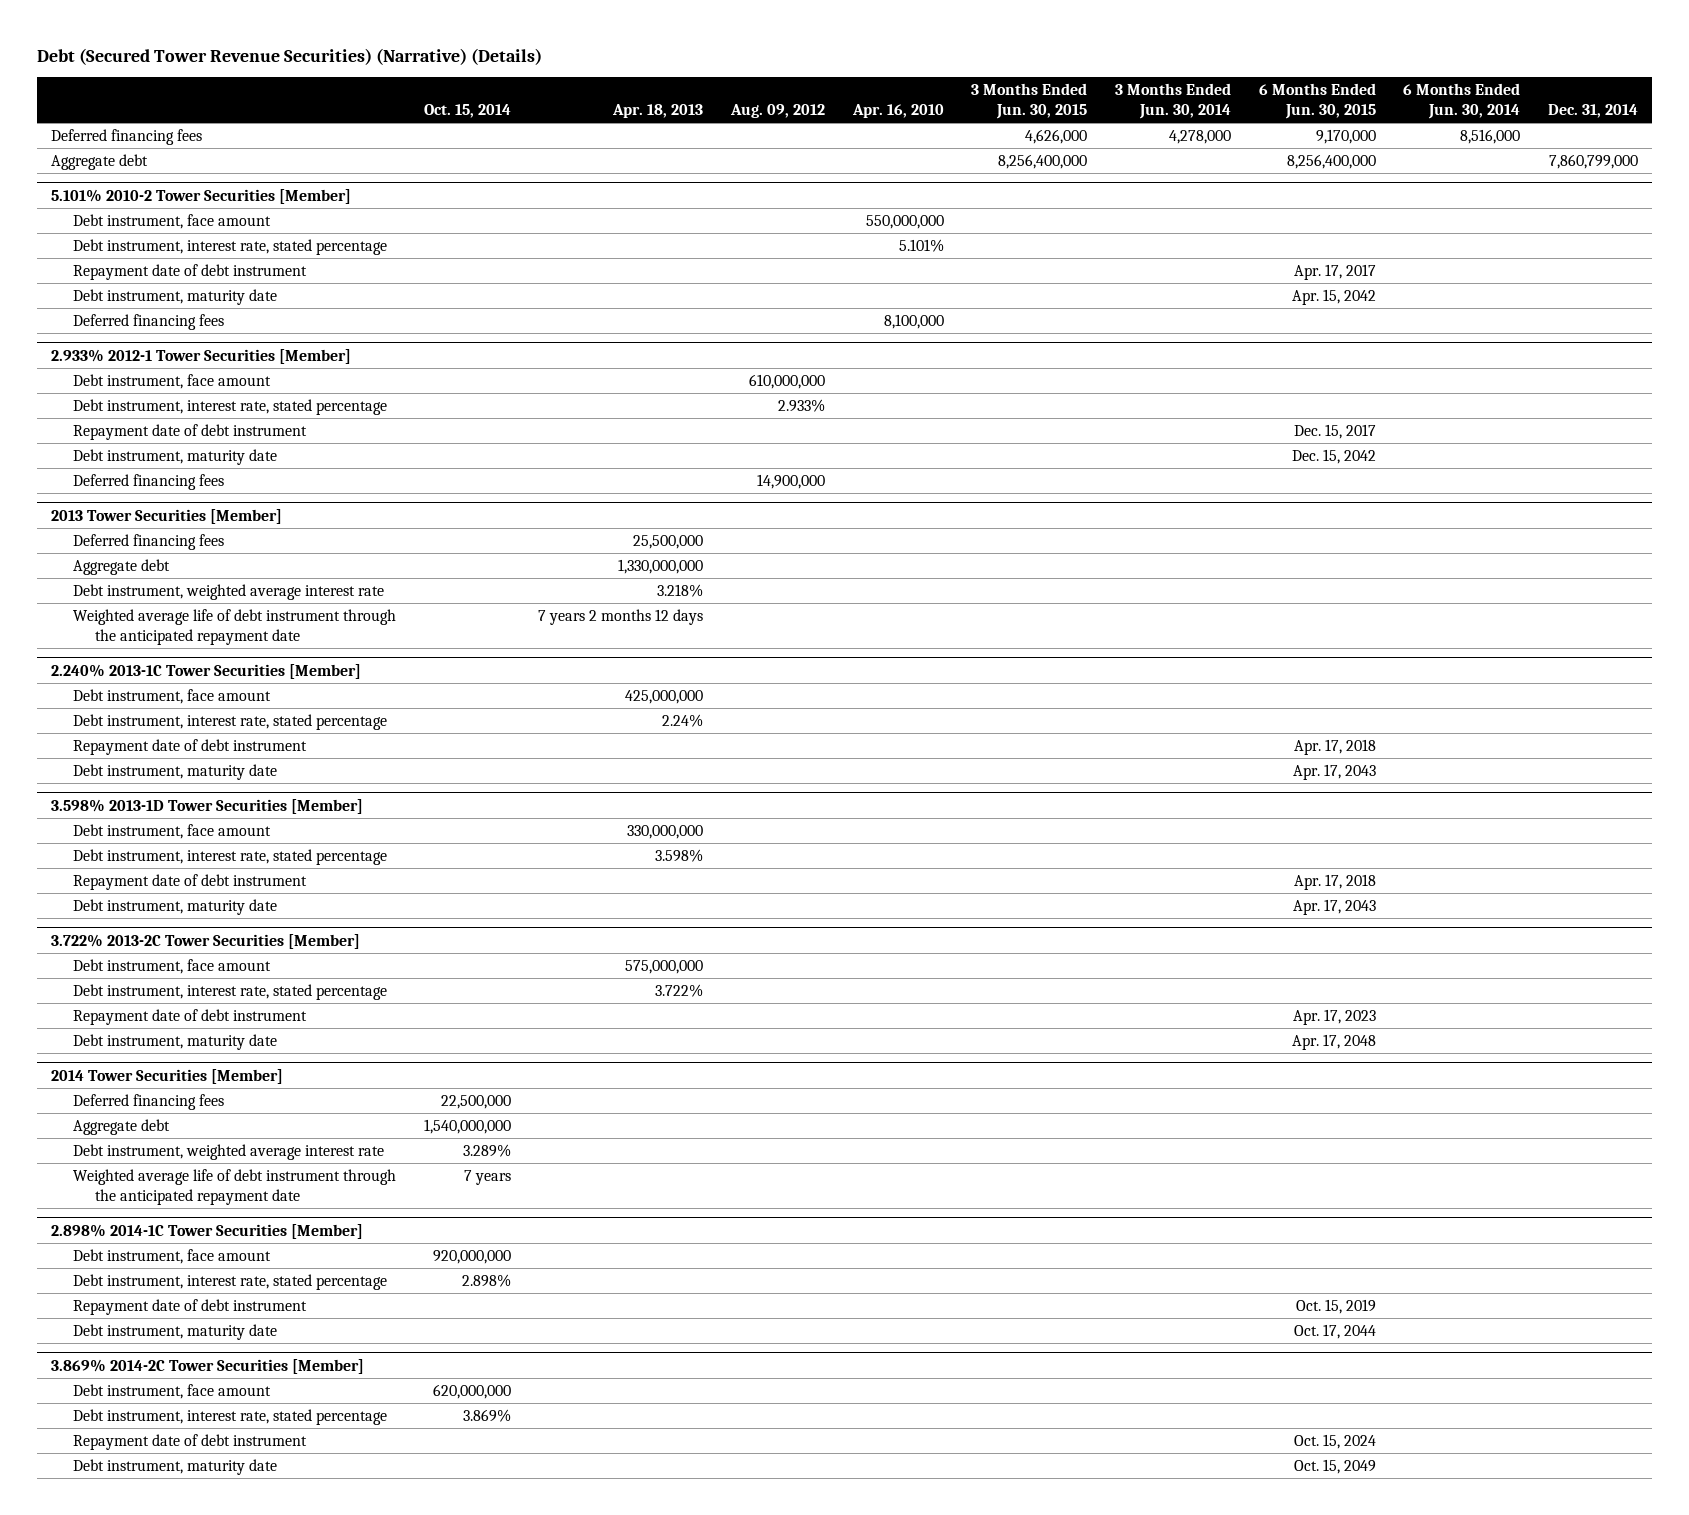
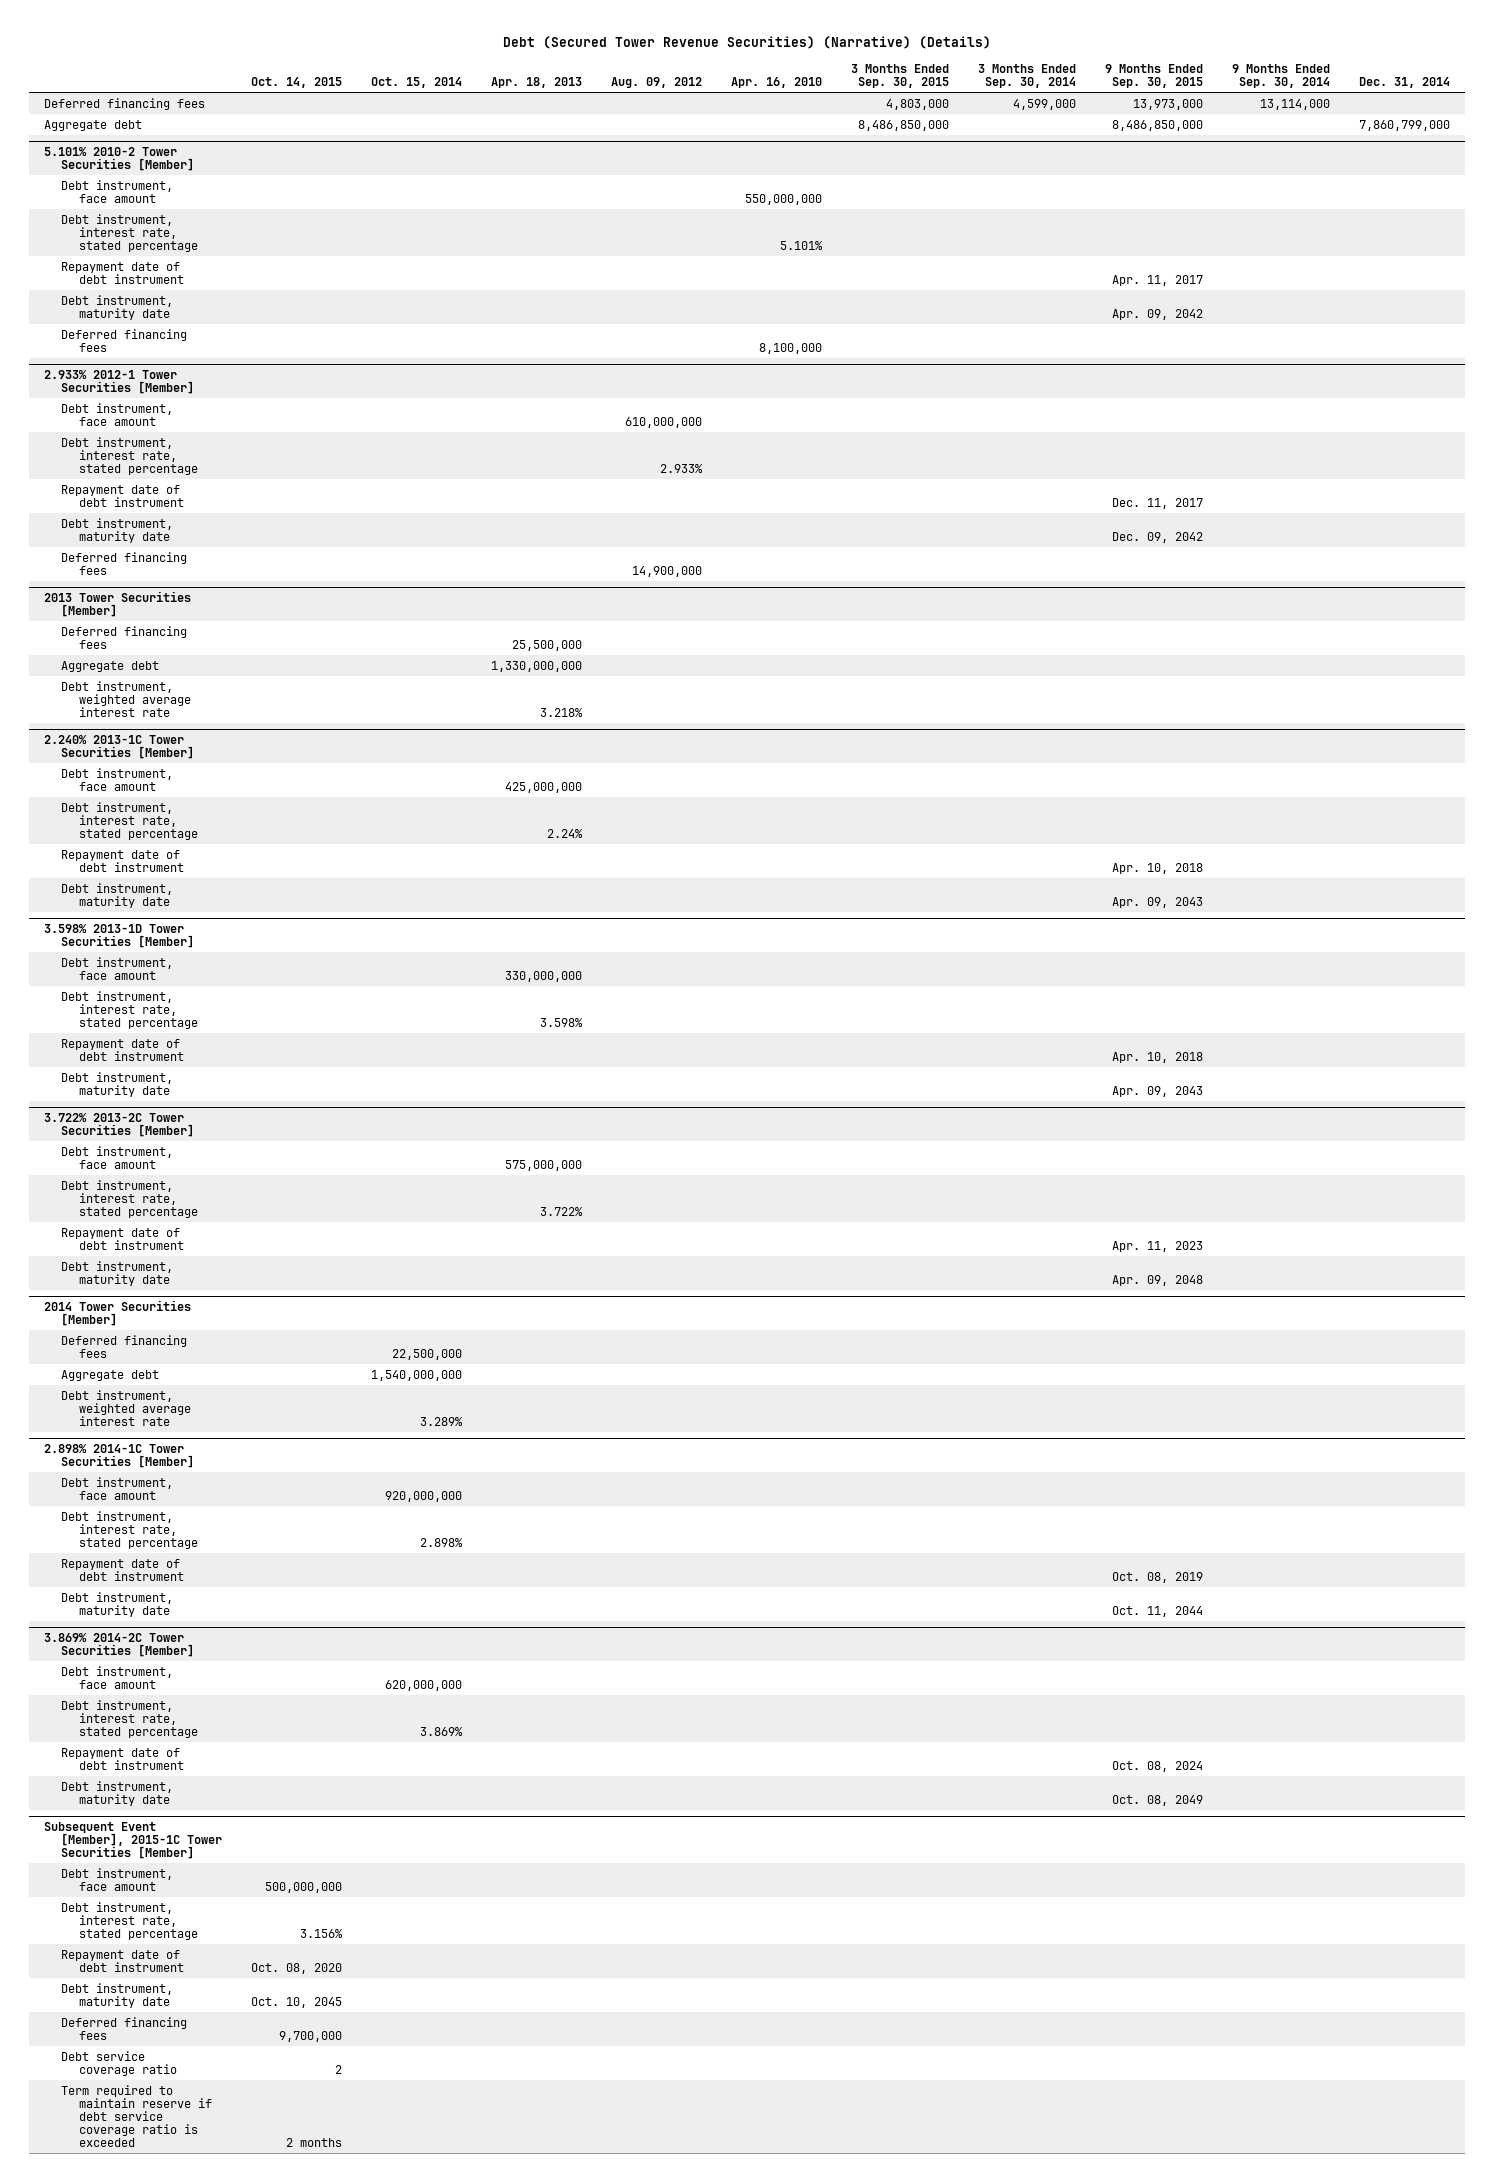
[971,83,1088,120] 3 Months Ended Jun. 30, 2015 -> none
[1114,83,1231,120] 3 Months Ended Jun. 30, 2014 -> none
[1258,83,1376,120] 6 Months Ended Jun. 30, 2015 -> none
[1403,83,1521,120] 6 Months Ended Jun. 30, 2014 -> none
none -> [251,76,343,88] Oct. 14, 2015
none -> [851,63,950,88] 3 Months Ended Sep. 30, 2015
none -> [978,63,1077,88] 3 Months Ended Sep. 30, 2014
none -> [1105,63,1204,88] 9 Months Ended Sep. 30, 2015
none -> [1232,63,1331,88] 9 Months Ended Sep. 30, 2014
[72,609,396,645] Weighted average life of debt instrument through the anticipated repayment date -> none
[72,1169,396,1205] Weighted average life of debt instrument through the anticipated repayment date -> none
none -> [43,1822,223,1860] Subsequent Event [Member], 2015-1C Tower Securities [Member]
none -> [61,1867,174,1891] Debt instrument, face amount
none -> [61,1901,198,1940] Debt instrument, interest rate, stated percentage
none -> [61,1949,184,1972] Repayment date of debt instrument
none -> [61,1982,174,2008] Debt instrument, maturity date
none -> [61,2016,188,2040] Deferred financing fees
none -> [61,2050,177,2076] Debt service coverage ratio
none -> [61,2084,212,2147] Term required to maintain reserve if debt service coverage ratio is exceeded

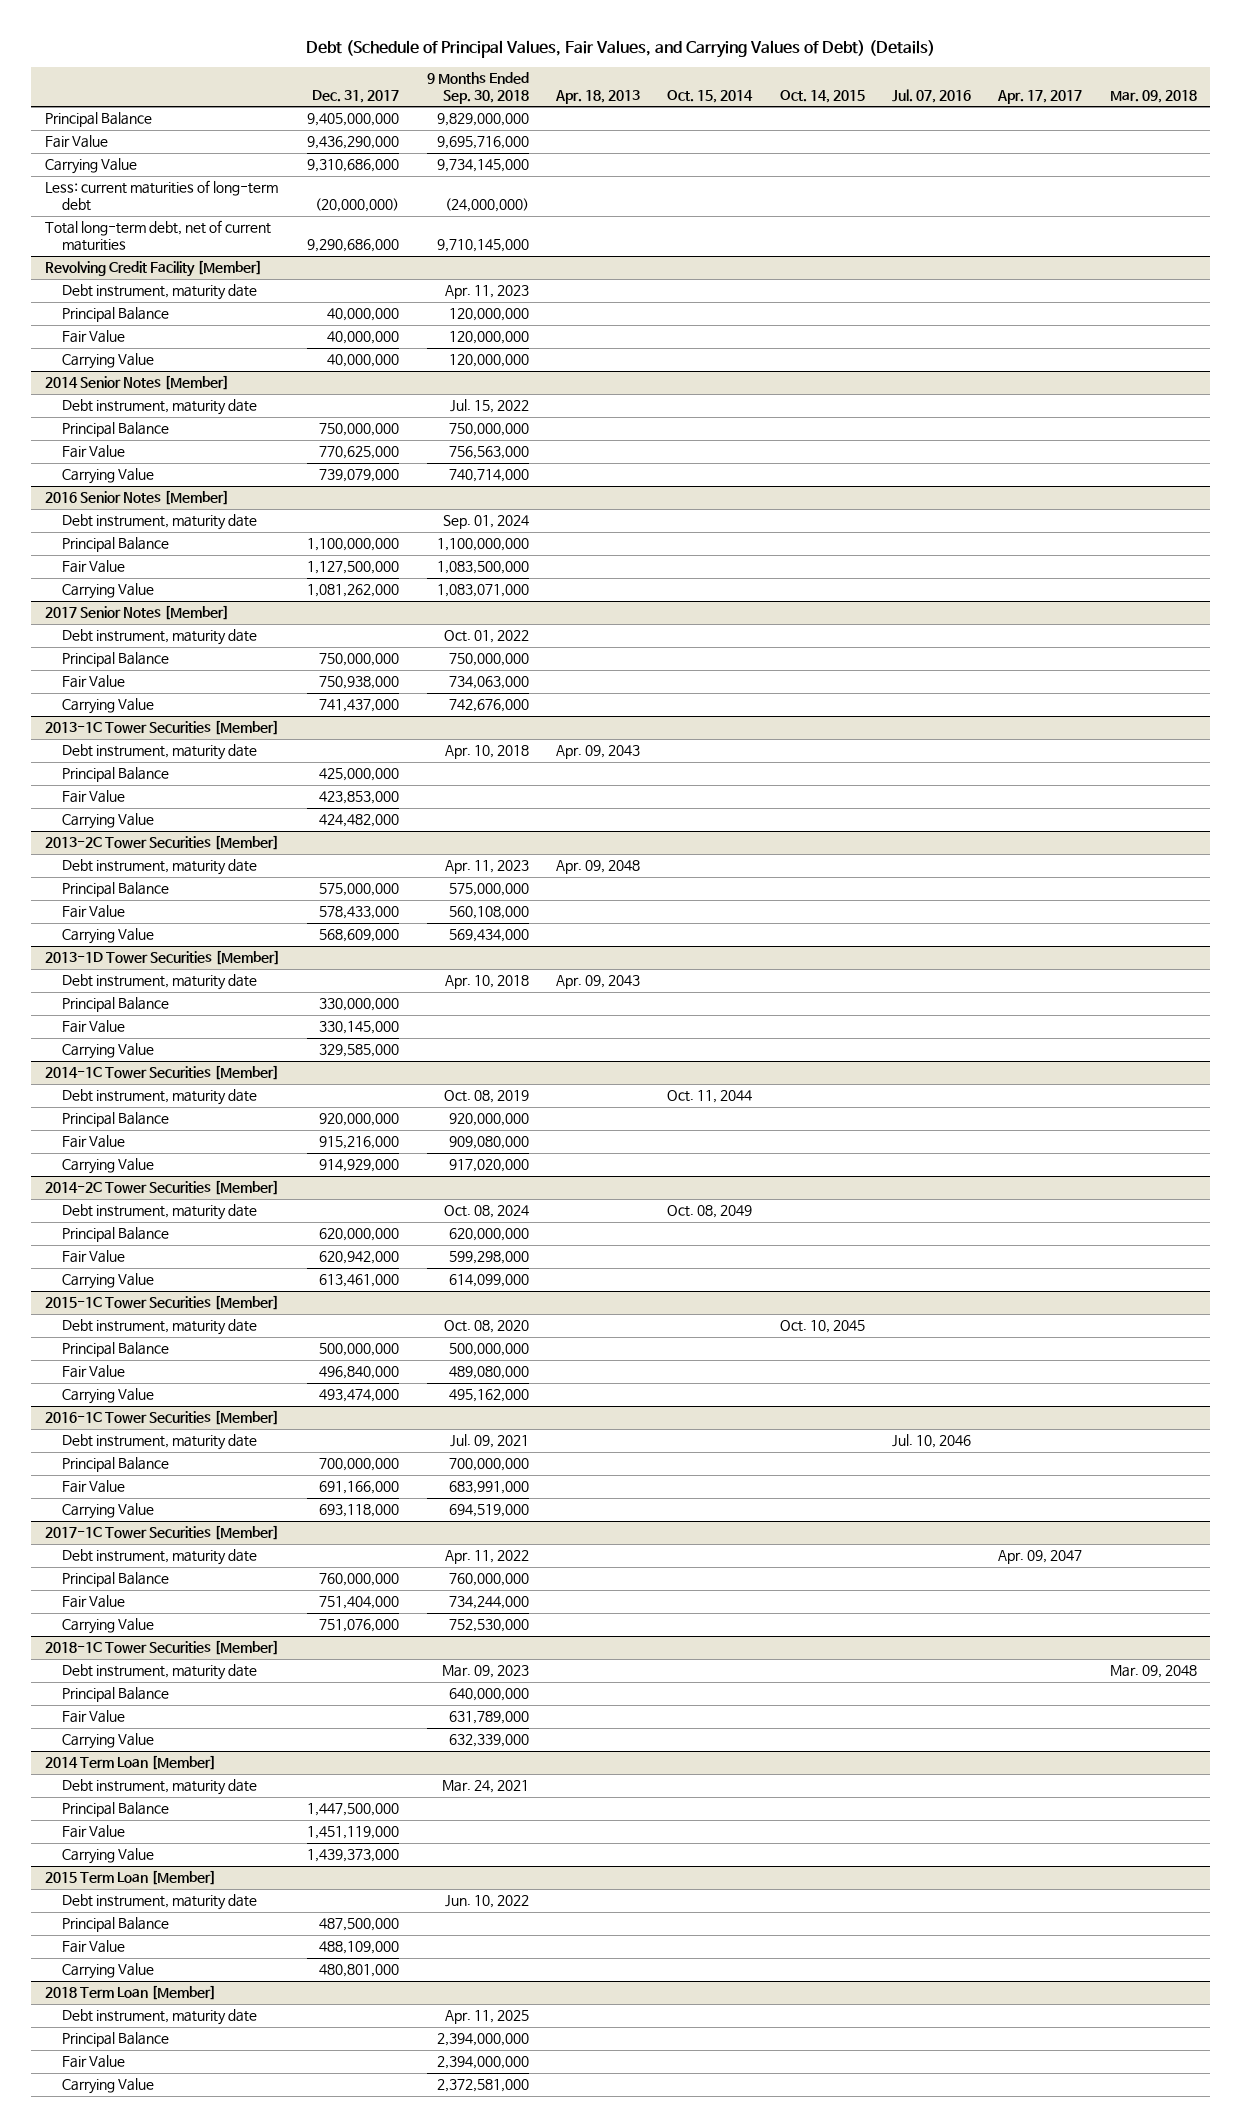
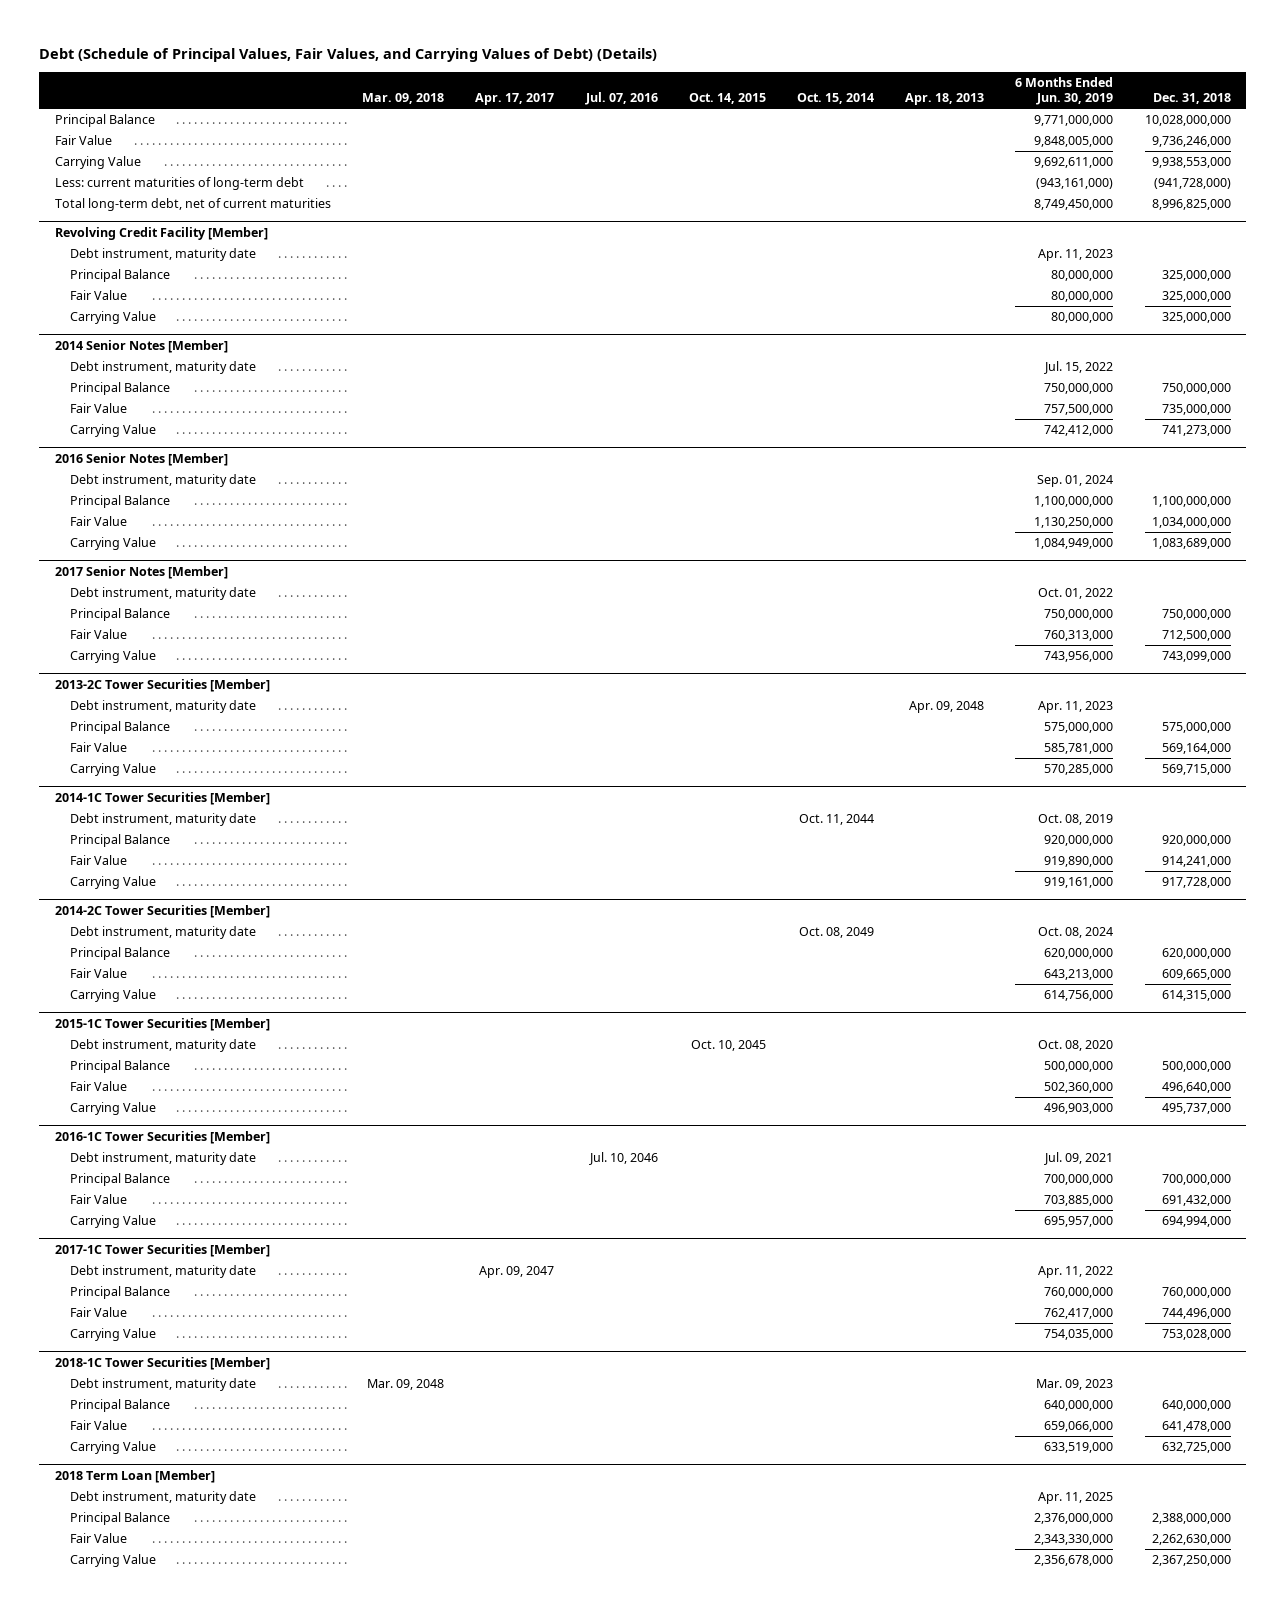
[312,89,400,103] Dec. 31, 2017 -> none
[426,71,529,104] 9 Months Ended Sep. 30, 2018 -> none
none -> [1015,76,1114,106] 6 Months Ended Jun. 30, 2019
none -> [1152,93,1231,105] Dec. 31, 2018
[45,720,280,736] 2013-1C Tower Securities [Member] -> none
[62,744,258,761] Debt instrument, maturity date -> none
[62,767,170,783] Principal Balance -> none
[62,790,126,804] Fair Value -> none
[62,813,155,830] Carrying Value -> none
[45,950,281,966] 2013-1D Tower Securities [Member] -> none
[62,974,258,991] Debt instrument, maturity date -> none
[62,997,170,1013] Principal Balance -> none
[62,1020,126,1034] Fair Value -> none
[62,1043,155,1060] Carrying Value -> none
[45,1755,217,1771] 2014 Term Loan [Member] -> none
[62,1779,258,1796] Debt instrument, maturity date -> none
[62,1802,170,1818] Principal Balance -> none
[62,1825,126,1839] Fair Value -> none
[62,1848,155,1865] Carrying Value -> none
[45,1870,217,1886] 2015 Term Loan [Member] -> none
[62,1894,258,1911] Debt instrument, maturity date -> none
[62,1917,170,1933] Principal Balance -> none
[62,1940,126,1954] Fair Value -> none
[62,1963,155,1980] Carrying Value -> none

